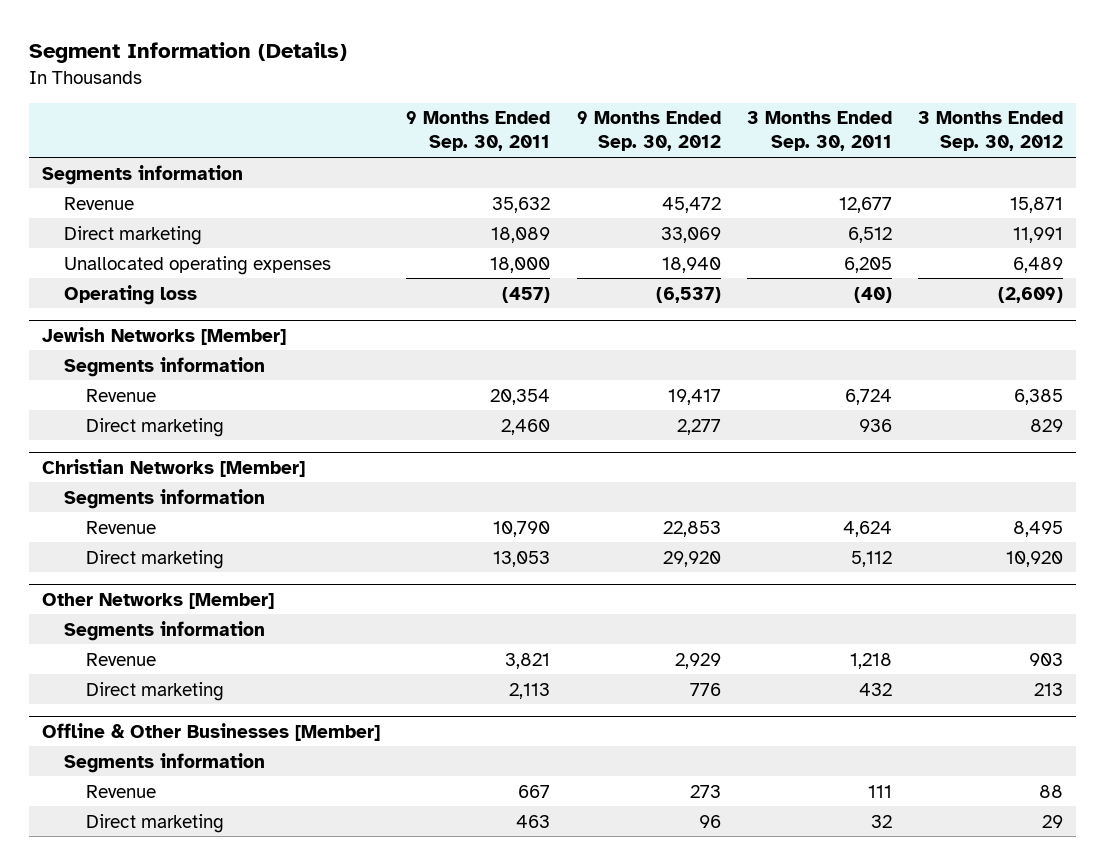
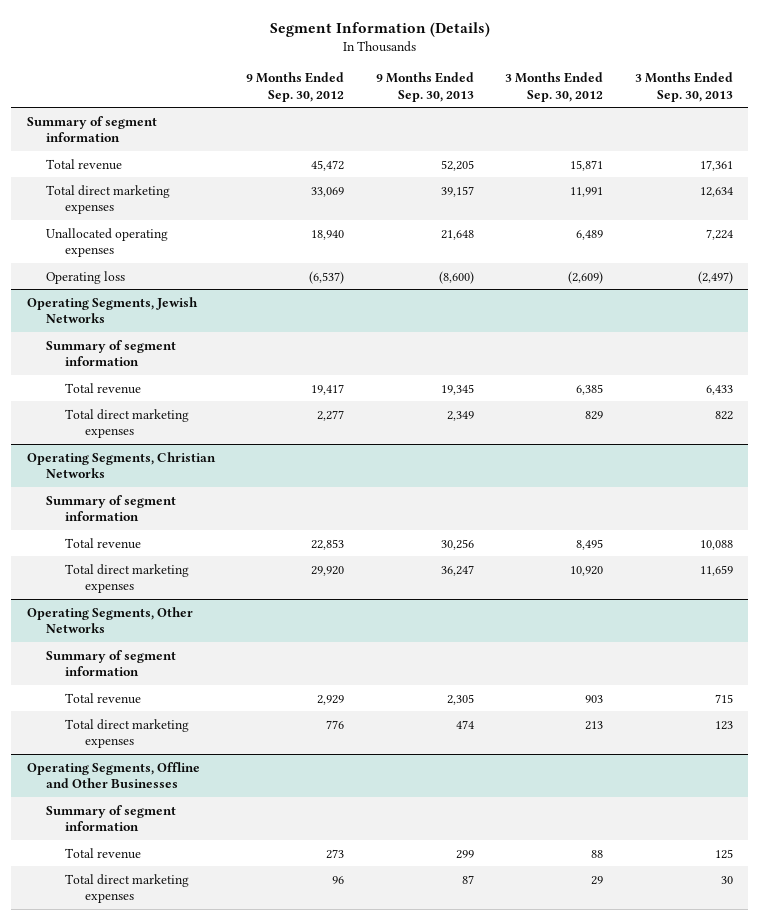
[406,111,551,152] 9 Months Ended Sep. 30, 2011 -> none
[746,111,892,152] 3 Months Ended Sep. 30, 2011 -> none
none -> [375,72,474,102] 9 Months Ended Sep. 30, 2013
none -> [634,72,733,102] 3 Months Ended Sep. 30, 2013
[42,164,244,185] Segments information -> [27,115,158,143] Summary of segment information
[64,196,135,210] Revenue -> [46,158,123,170] Total revenue
[64,225,203,245] Direct marketing -> [46,184,171,215] Total direct marketing expenses
[42,326,287,345] Jewish Networks [Member] -> none
[42,458,306,477] Christian Networks [Member] -> none
[42,592,275,609] Other Networks [Member] -> none
[42,722,381,741] Offline & Other Businesses [Member] -> none
none -> [27,296,199,324] Operating Segments, Jewish Networks
[64,356,266,377] Segments information -> [46,339,177,367] Summary of segment information
[86,388,157,402] Revenue -> [65,382,142,394] Total revenue
[86,417,225,437] Direct marketing -> [65,408,190,439] Total direct marketing expenses
none -> [27,451,217,479] Operating Segments, Christian Networks
[64,488,266,509] Segments information -> [46,494,177,522] Summary of segment information
[86,520,157,534] Revenue -> [65,537,142,549] Total revenue
[86,549,225,569] Direct marketing -> [65,563,190,594] Total direct marketing expenses
none -> [27,606,194,634] Operating Segments, Other Networks
[64,620,266,641] Segments information -> [46,649,177,677] Summary of segment information
[86,652,157,666] Revenue -> [65,692,142,704] Total revenue
[86,681,225,701] Direct marketing -> [65,718,190,749] Total direct marketing expenses
none -> [27,761,201,789] Operating Segments, Offline and Other Businesses
[64,752,266,773] Segments information -> [46,804,177,832] Summary of segment information
[86,784,157,798] Revenue -> [65,847,142,859] Total revenue
[86,813,225,833] Direct marketing -> [65,873,190,904] Total direct marketing expenses

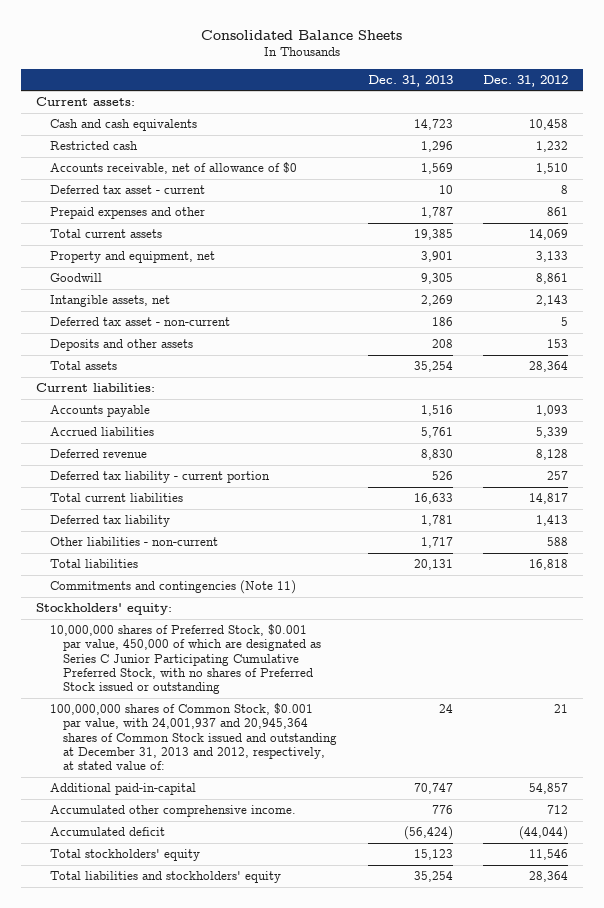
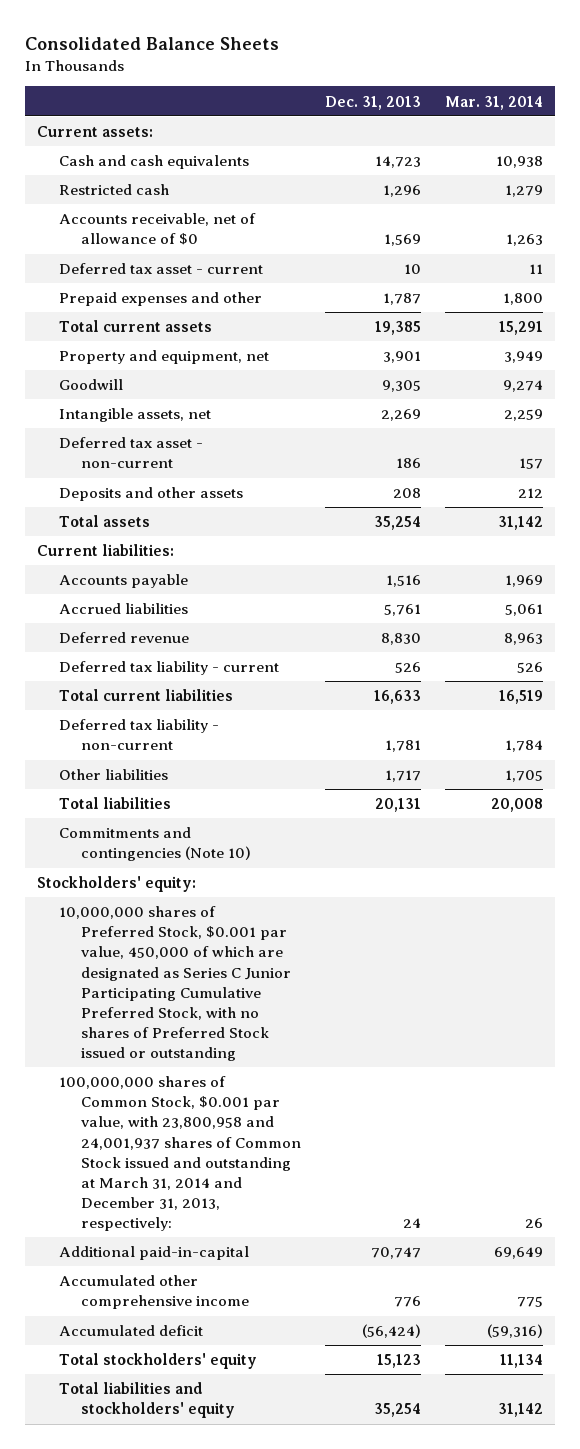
[483,74,569,87] Dec. 31, 2012 -> none
none -> [444,95,543,110] Mar. 31, 2014
[49,471,270,484] Deferred tax liability - current portion -> [59,661,280,676] Deferred tax liability - current
[49,515,170,528] Deferred tax liability -> [59,719,220,751] Deferred tax liability - non-current
[49,537,218,547] Other liabilities - non-current -> [59,769,169,781] Other liabilities
[49,580,296,595] Commitments and contingencies (Note 11) -> [59,827,252,862] Commitments and contingencies (Note 10)
[49,703,338,770] 100,000,000 shares of Common Stock, $0.001 par value, with 24,001,937 and 20,945,364 shares of Common Stock issued and outstanding at December 31, 2013 and 2012, respectively, at stated value of: -> [59,1076,302,1232] 100,000,000 shares of Common Stock, $0.001 par value, with 23,800,958 and 24,001,937 shares of Common Stock issued and outstanding at March 31, 2014 and December 31, 2013, respectively:
[49,805,296,818] Accumulated other comprehensive income. -> [59,1275,250,1310] Accumulated other comprehensive income

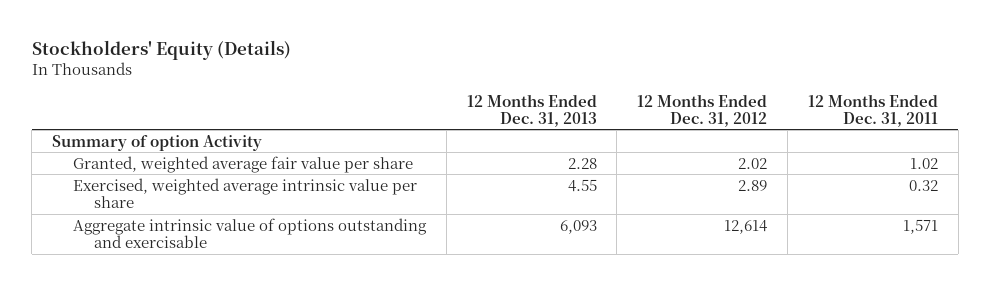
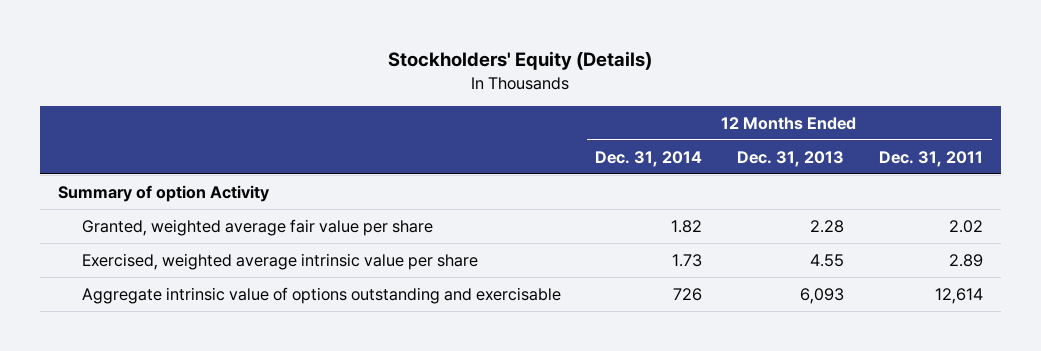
[637,93,768,127] 12 Months Ended Dec. 31, 2012 -> none
none -> [595,150,703,167] Dec. 31, 2014
[909,157,938,169] 1.02 -> [949,220,984,234] 2.02
[908,179,938,191] 0.32 -> [949,254,984,268] 2.89
[902,218,938,234] 1,571 -> [935,288,984,305] 12,614

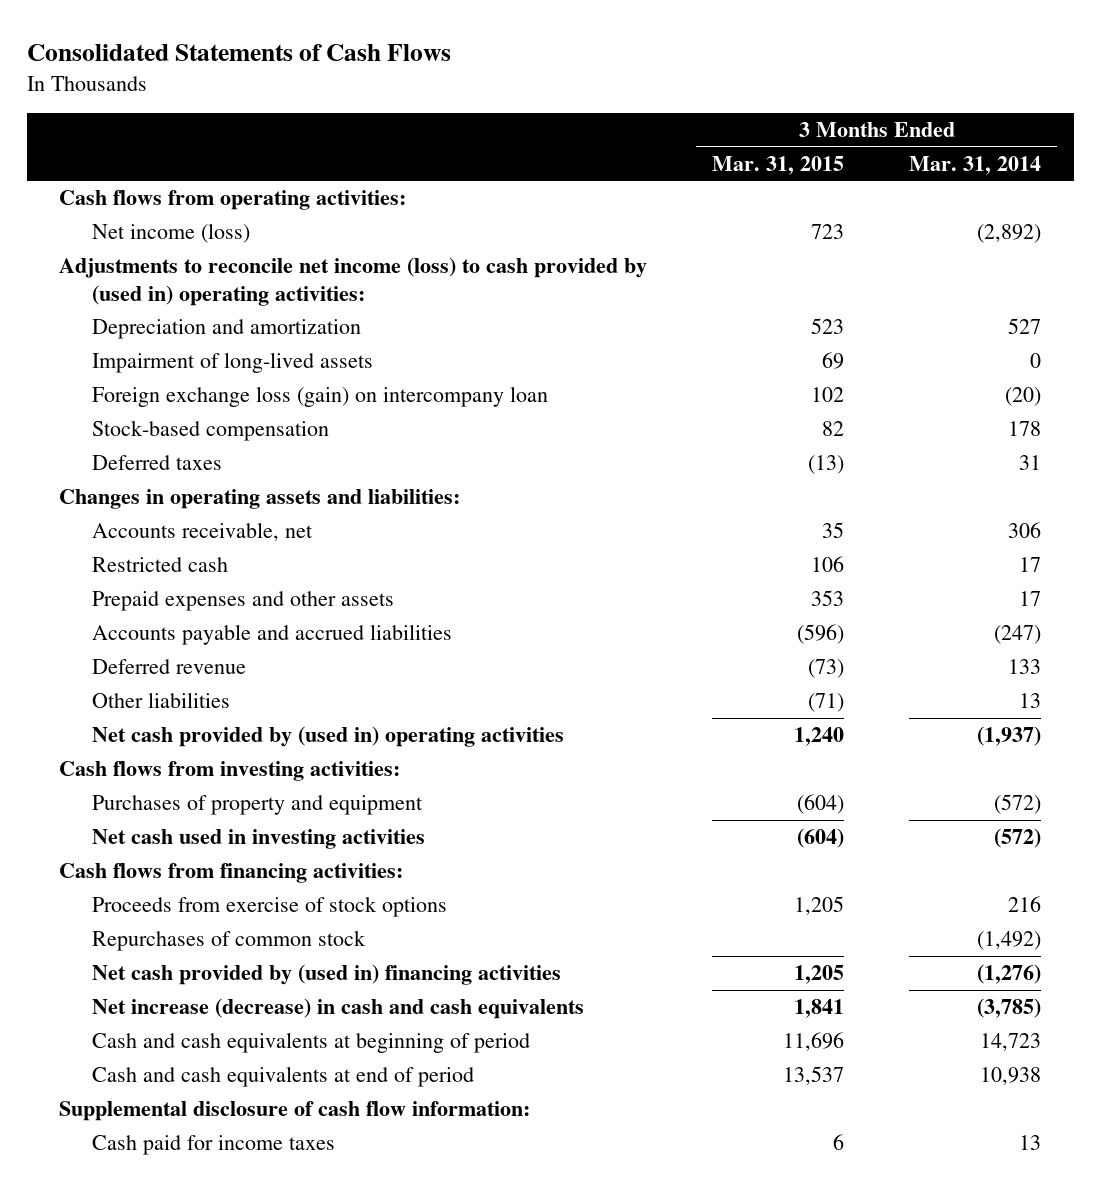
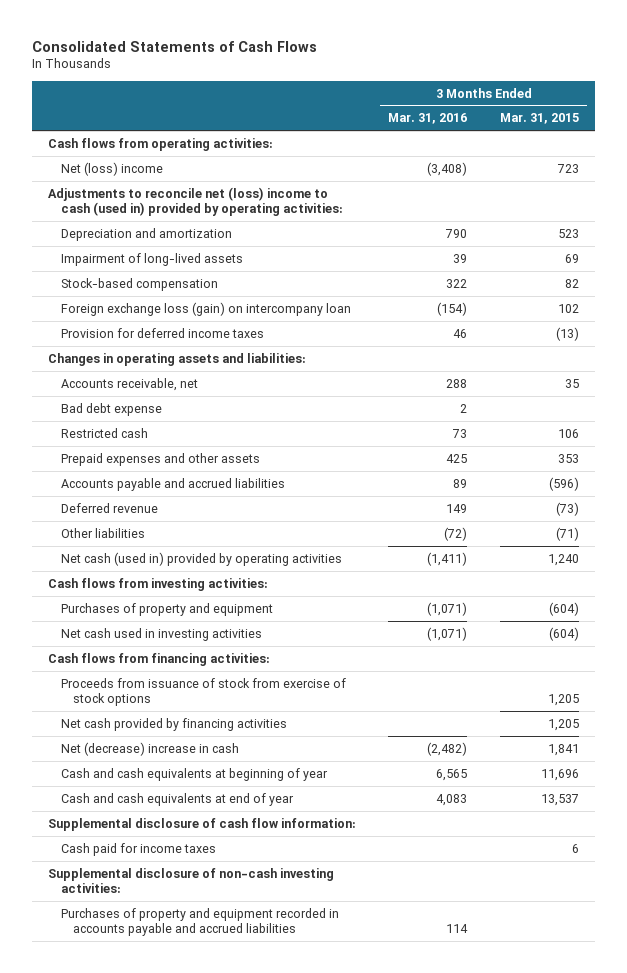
[909,155,1042,175] Mar. 31, 2014 -> none
none -> [388,113,468,125] Mar. 31, 2016
[92,223,251,244] Net income (loss) -> [60,161,163,176] Net (loss) income
[59,257,648,306] Adjustments to reconcile net income (loss) to cash provided by (used in) operating activities: -> [48,186,343,217] Adjustments to reconcile net (loss) income to cash (used in) provided by operating activities:
[92,386,549,408] Foreign exchange loss (gain) on intercompany loan -> [60,301,351,316] Foreign exchange loss (gain) on intercompany loan
[92,455,223,471] Deferred taxes -> [60,327,264,338] Provision for deferred income taxes
none -> [60,402,162,416] Bad debt expense
[92,726,565,748] Net cash provided by (used in) operating activities -> [60,551,342,566] Net cash (used in) provided by operating activities
[92,930,367,952] Repurchases of common stock -> none
[92,896,448,918] Proceeds from exercise of stock options -> [60,677,346,707] Proceeds from issuance of stock from exercise of stock options
[92,964,562,986] Net cash provided by (used in) financing activities -> [60,717,287,731] Net cash provided by financing activities
[92,998,585,1020] Net increase (decrease) in cash and cash equivalents -> [60,741,239,756] Net (decrease) increase in cash
[92,1032,531,1054] Cash and cash equivalents at beginning of period -> [60,767,328,781] Cash and cash equivalents at beginning of year
[92,1066,475,1088] Cash and cash equivalents at end of period -> [60,792,294,806] Cash and cash equivalents at end of year
none -> [48,867,335,894] Supplemental disclosure of non-cash investing activities:
none -> [60,907,339,937] Purchases of property and equipment recorded in accounts payable and accrued liabilities

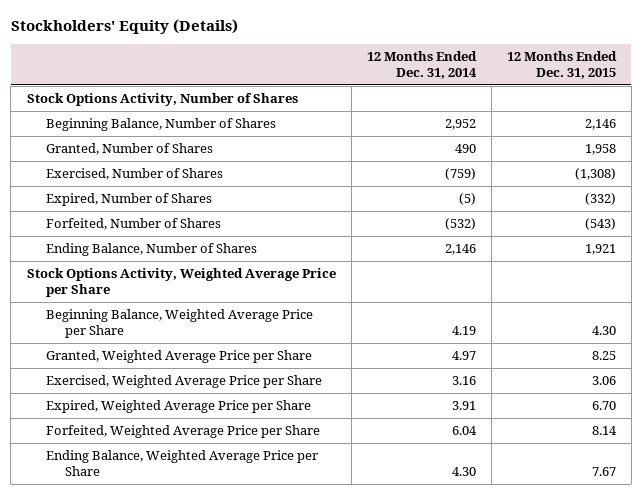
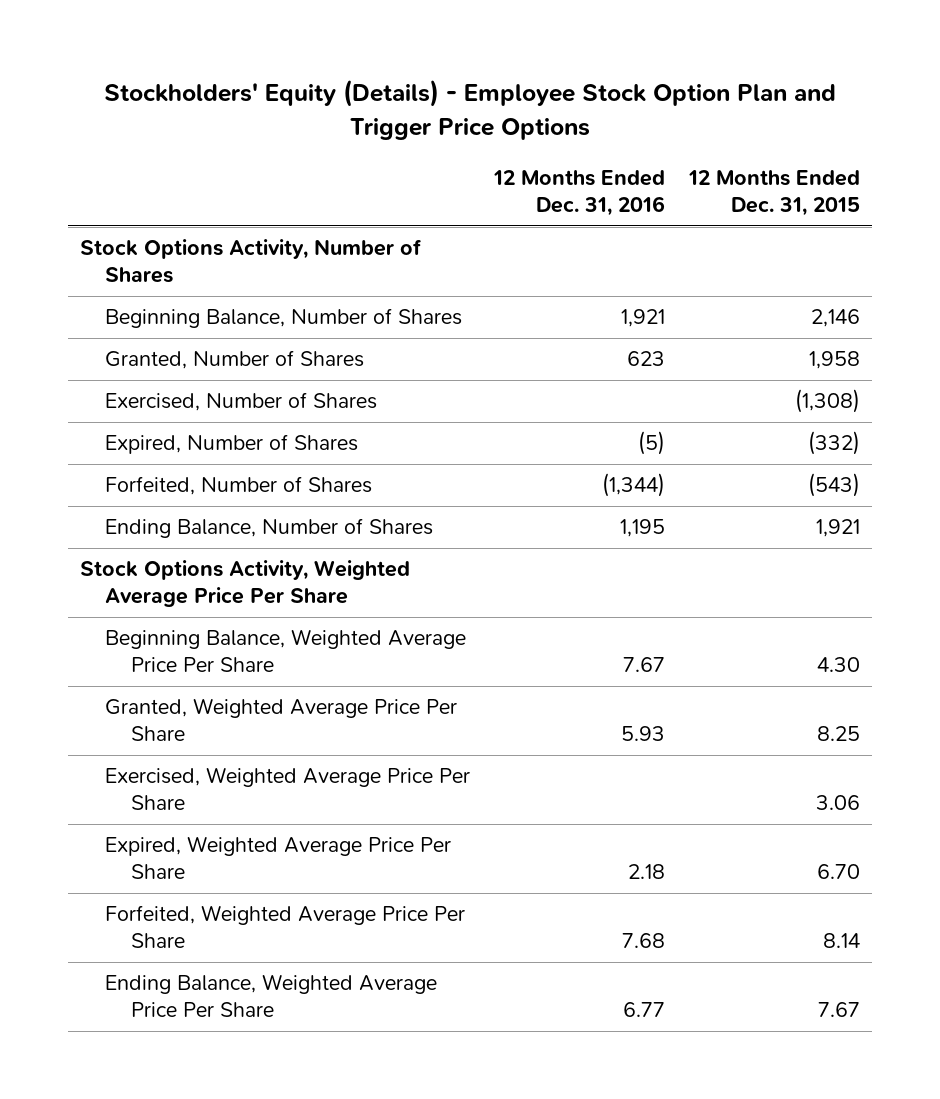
[10,19,238,35] Stockholders' Equity (Details) -> [103,79,836,140] Stockholders' Equity (Details) - Employee Stock Option Plan and Trigger Price Options
[366,51,477,80] 12 Months Ended Dec. 31, 2014 -> none
none -> [493,169,666,216] 12 Months Ended Dec. 31, 2016
[26,268,336,297] Stock Options Activity, Weighted Average Price per Share -> [79,560,410,608] Stock Options Activity, Weighted Average Price Per Share
[45,309,313,338] Beginning Balance, Weighted Average Price per Share -> [105,629,467,673] Beginning Balance, Weighted Average Price Per Share
[45,350,312,364] Granted, Weighted Average Price per Share -> [105,698,458,742] Granted, Weighted Average Price Per Share
[45,375,322,389] Exercised, Weighted Average Price per Share -> [105,767,471,811] Exercised, Weighted Average Price Per Share
[45,400,311,414] Expired, Weighted Average Price per Share -> [105,836,452,880] Expired, Weighted Average Price Per Share
[45,425,320,439] Forfeited, Weighted Average Price per Share -> [105,905,466,949] Forfeited, Weighted Average Price Per Share
[45,450,318,476] Ending Balance, Weighted Average Price per Share -> [105,974,438,1018] Ending Balance, Weighted Average Price Per Share

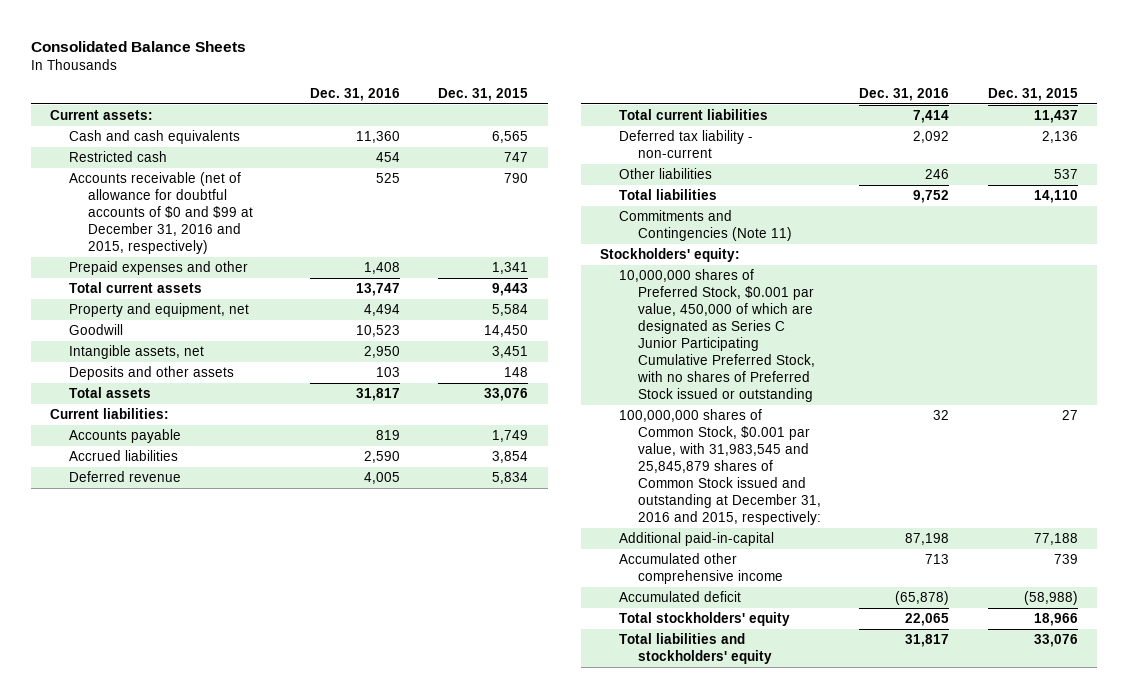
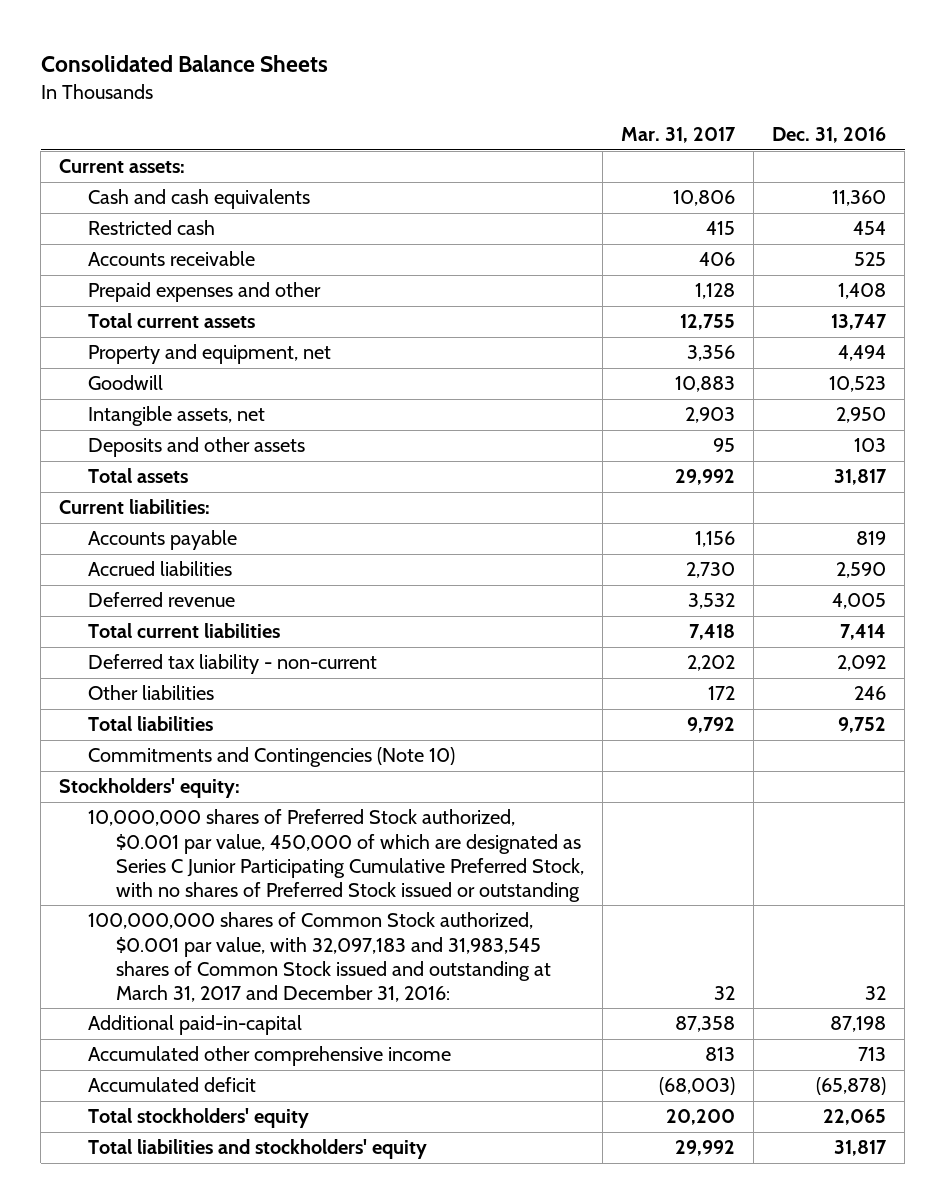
[438,87,529,101] Dec. 31, 2015 -> none
none -> [621,127,737,144] Mar. 31, 2017
[69,171,253,254] Accounts receivable (net of allowance for doubtful accounts of $0 and $99 at December 31, 2016 and 2015, respectively) -> [87,251,255,267] Accounts receivable
[618,209,792,241] Commitments and Contingencies (Note 11) -> [87,747,455,768] Commitments and Contingencies (Note 10)
[618,268,815,402] 10,000,000 shares of Preferred Stock, $0.001 par value, 450,000 of which are designated as Series C Junior Participating Cumulative Preferred Stock, with no shares of Preferred Stock issued or outstanding -> [87,809,585,902] 10,000,000 shares of Preferred Stock authorized, $0.001 par value, 450,000 of which are designated as Series C Junior Participating Cumulative Preferred Stock, with no shares of Preferred Stock issued or outstanding
[618,408,821,525] 100,000,000 shares of Common Stock, $0.001 par value, with 31,983,545 and 25,845,879 shares of Common Stock issued and outstanding at December 31, 2016 and 2015, respectively: -> [87,912,552,1002] 100,000,000 shares of Common Stock authorized, $0.001 par value, with 32,097,183 and 31,983,545 shares of Common Stock issued and outstanding at March 31, 2017 and December 31, 2016:

